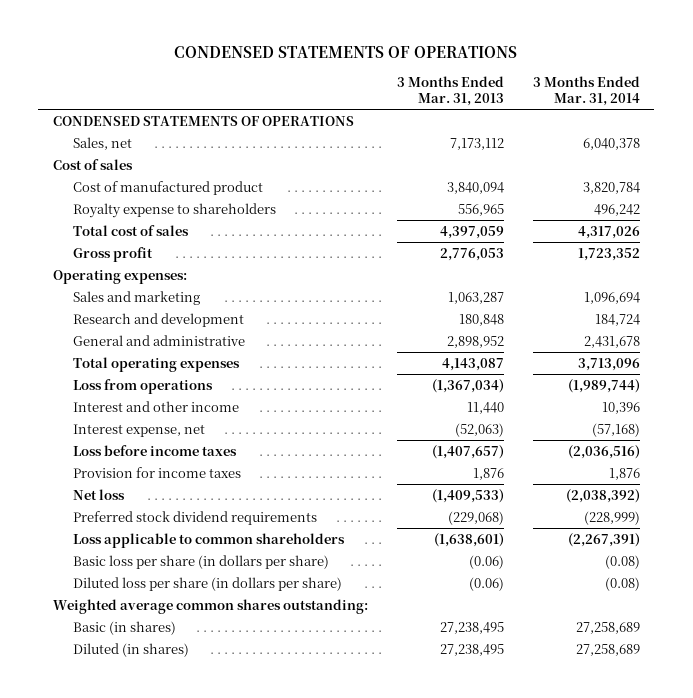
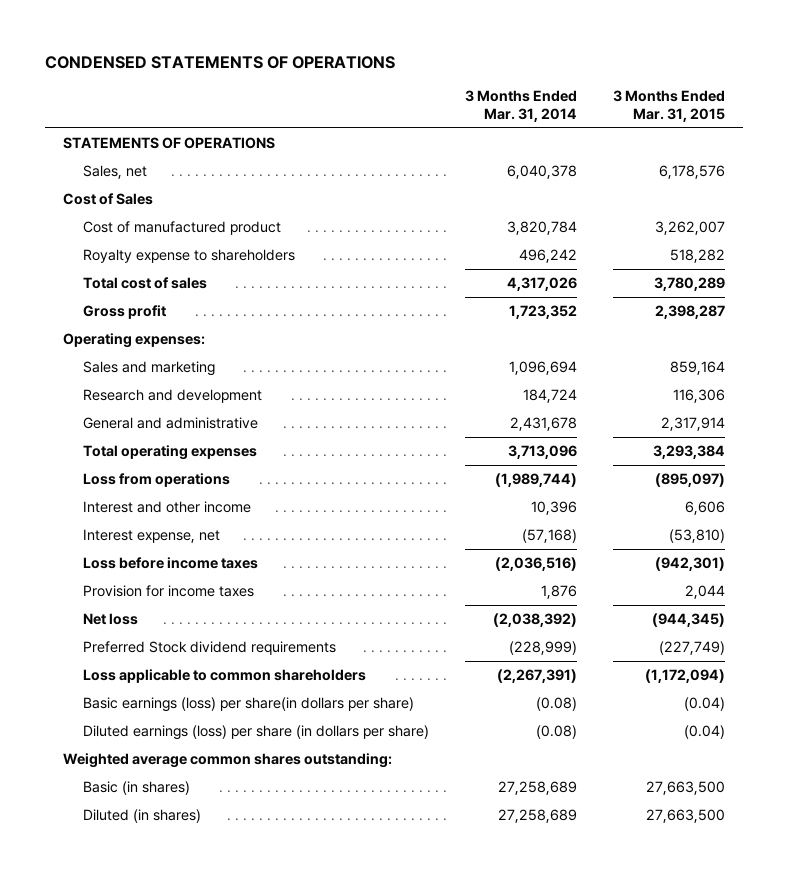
[396,75,504,107] 3 Months Ended Mar. 31, 2013 -> none
none -> [612,90,725,123] 3 Months Ended Mar. 31, 2015
[52,115,354,126] CONDENSED STATEMENTS OF OPERATIONS -> [63,137,276,150] STATEMENTS OF OPERATIONS
[52,158,133,170] Cost of sales -> [63,193,154,206] Cost of Sales
[73,510,318,525] Preferred stock dividend requirements -> [83,641,337,656] Preferred Stock dividend requirements
[73,554,330,569] Basic loss per share (in dollars per share) -> [83,697,415,713] Basic earnings (loss) per share(in dollars per share)
[73,576,343,591] Diluted loss per share (in dollars per share) -> [83,725,430,741] Diluted earnings (loss) per share (in dollars per share)

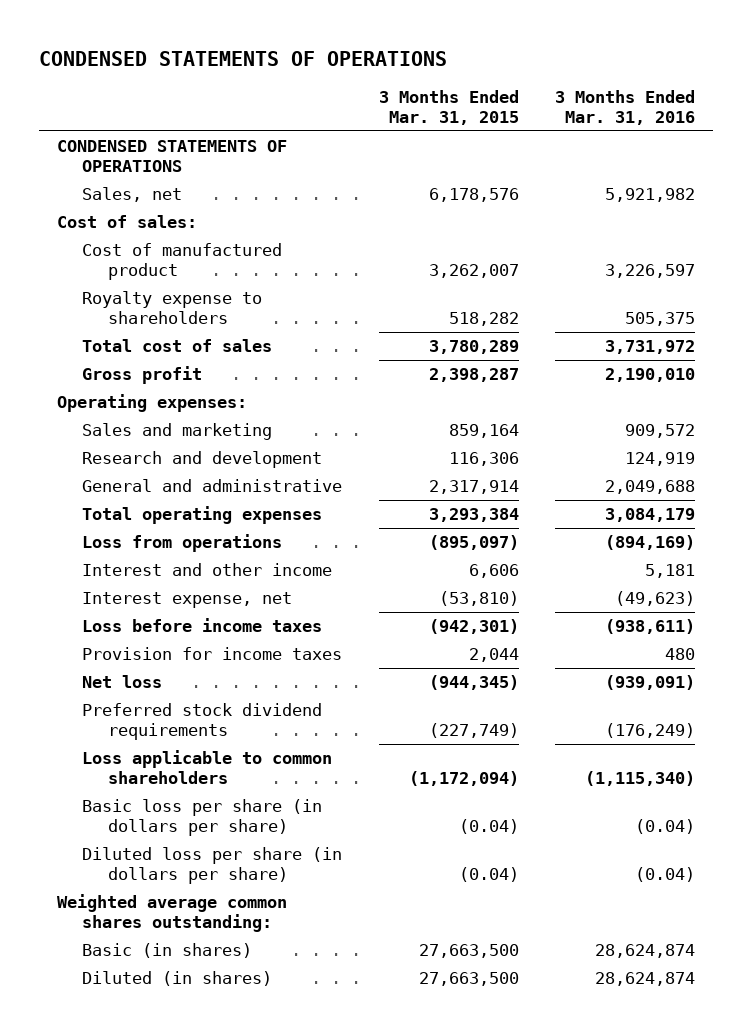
[465,90,578,123] 3 Months Ended Mar. 31, 2014 -> none
none -> [554,89,695,126] 3 Months Ended Mar. 31, 2016
[63,137,276,150] STATEMENTS OF OPERATIONS -> [57,139,288,173] CONDENSED STATEMENTS OF OPERATIONS
[63,193,154,206] Cost of Sales -> [57,214,198,228] Cost of sales:
[83,641,337,656] Preferred Stock dividend requirements -> [82,702,323,741] Preferred stock dividend requirements
[83,697,415,713] Basic earnings (loss) per share(in dollars per share) -> [82,798,323,837] Basic loss per share (in dollars per share)
[83,725,430,741] Diluted earnings (loss) per share (in dollars per share) -> [82,846,343,885] Diluted loss per share (in dollars per share)

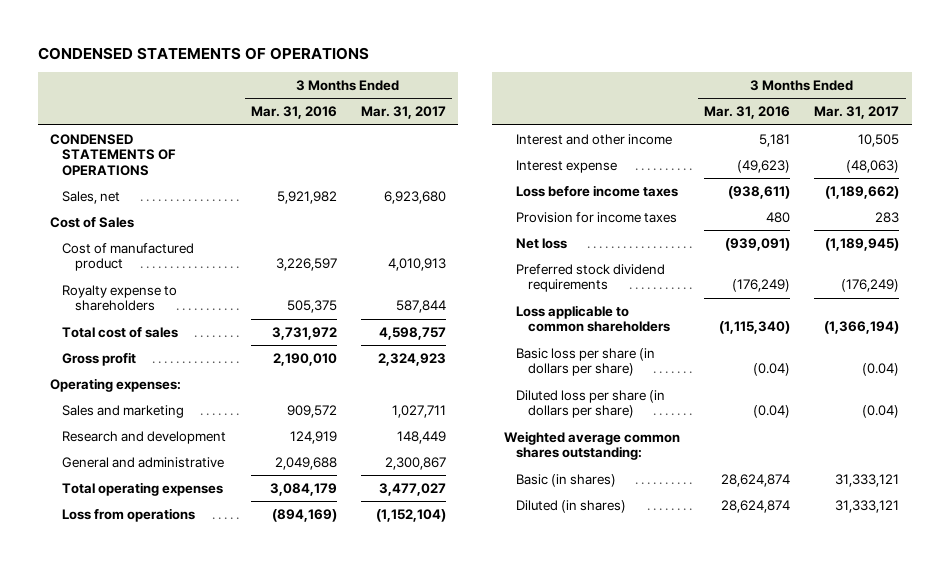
[378,89,519,126] 3 Months Ended Mar. 31, 2015 -> none
none -> [360,106,446,120] Mar. 31, 2017
[57,214,198,228] Cost of sales: -> [50,216,135,228] Cost of Sales
[82,591,293,608] Interest expense, net -> [515,159,617,173] Interest expense

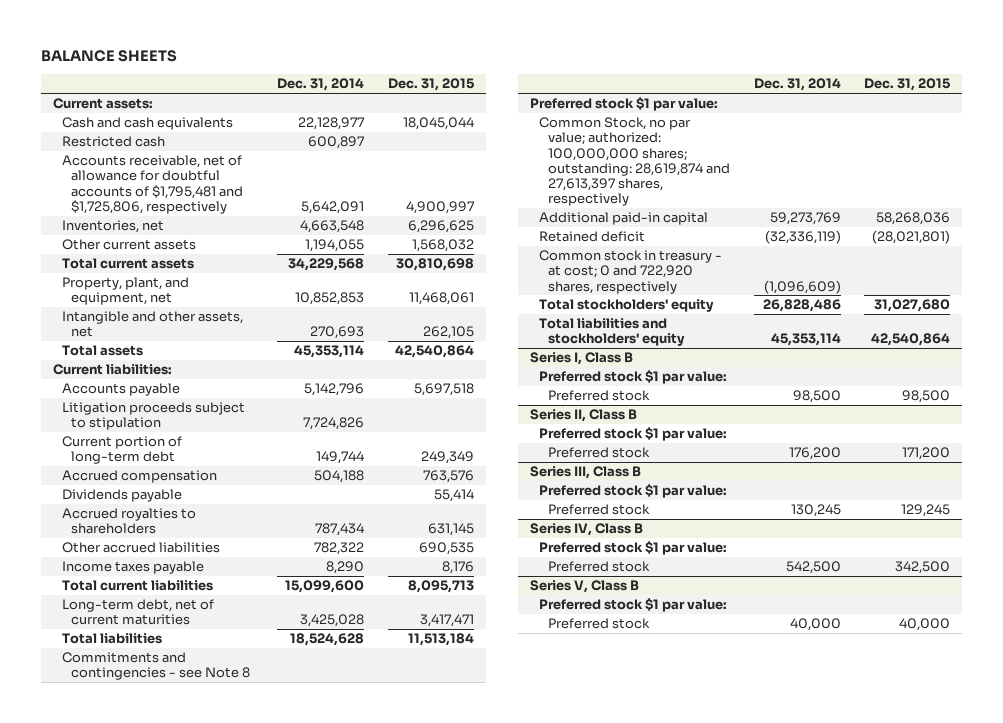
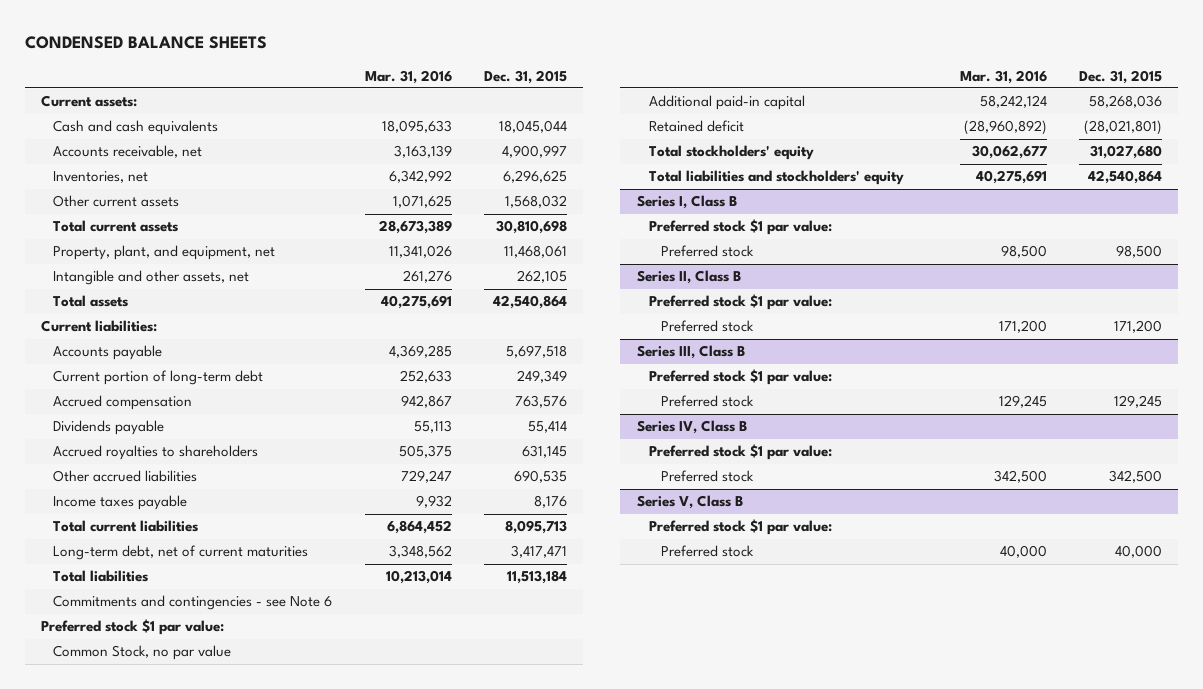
[41,50,178,63] BALANCE SHEETS -> [24,36,267,50] CONDENSED BALANCE SHEETS
[276,78,364,92] Dec. 31, 2014 -> none
none -> [364,69,452,84] Mar. 31, 2016
[62,136,166,148] Restricted cash -> none
[62,155,244,214] Accounts receivable, net of allowance for doubtful accounts of $1,795,481 and $1,725,806, respectively -> [53,145,203,159] Accounts receivable, net
[62,402,246,431] Litigation proceeds subject to stipulation -> none
[62,652,251,681] Commitments and contingencies - see Note 8 -> [53,595,333,611] Commitments and contingencies - see Note 6
[538,117,730,206] Common Stock, no par value; authorized: 100,000,000 shares; outstanding: 28,619,874 and 27,613,397 shares, respectively -> [53,645,232,661] Common Stock, no par value
[538,250,722,294] Common stock in treasury - at cost; 0 and 722,920 shares, respectively -> none

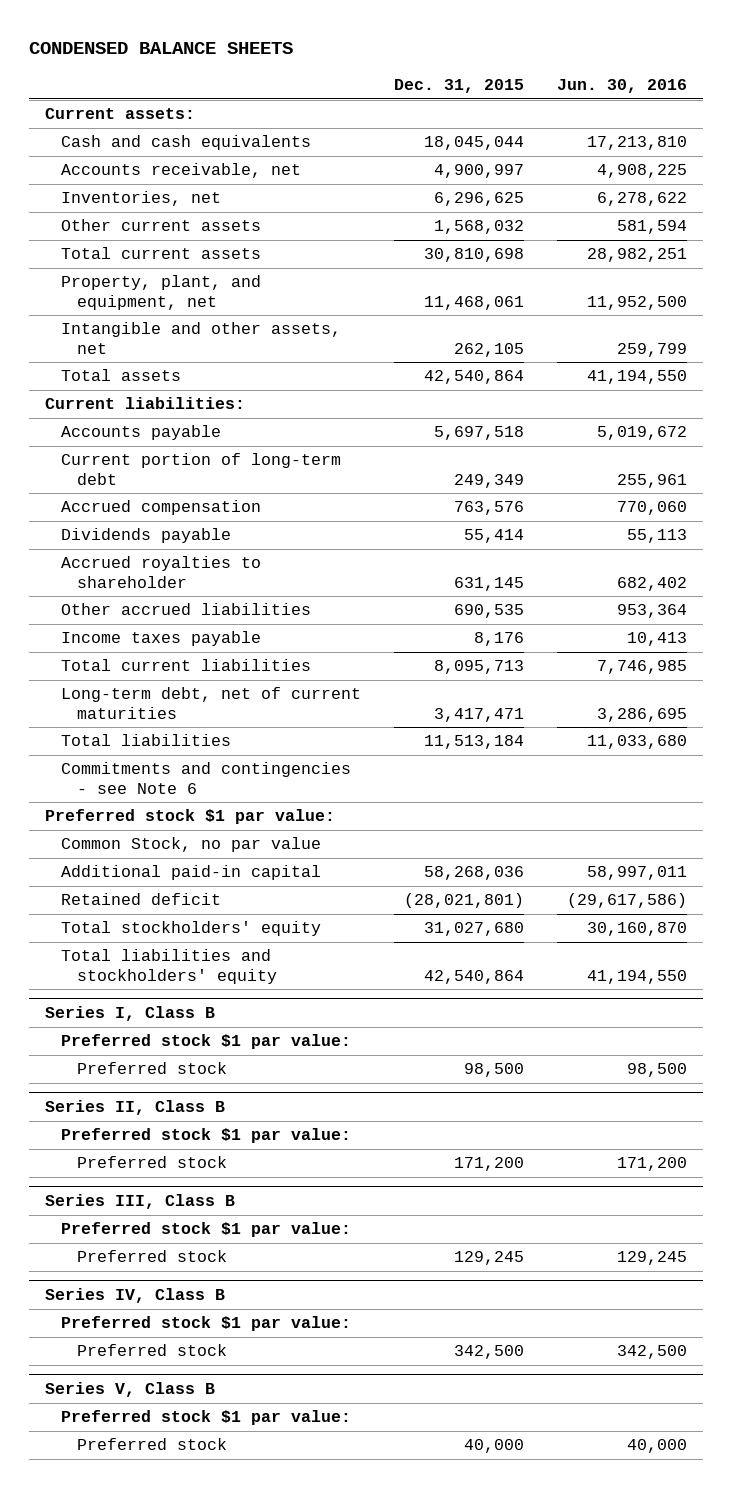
[364,69,452,84] Mar. 31, 2016 -> none
none -> [556,79,687,94] Jun. 30, 2016
[53,445,259,461] Accrued royalties to shareholders -> [61,556,262,588] Accrued royalties to shareholder

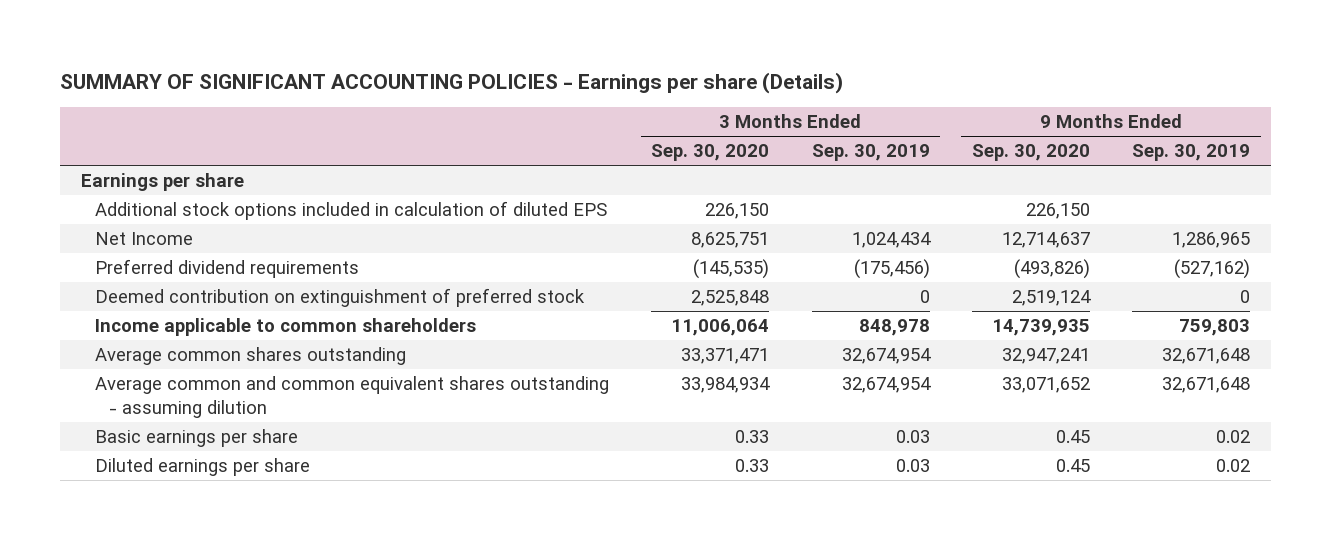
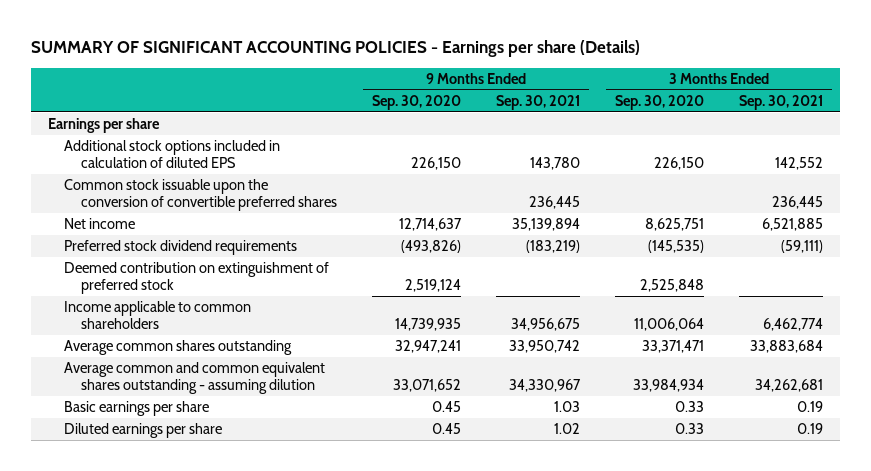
[811,144,930,162] Sep. 30, 2019 -> none
[1131,144,1250,162] Sep. 30, 2019 -> none
none -> [495,95,580,111] Sep. 30, 2021
none -> [738,95,823,111] Sep. 30, 2021
none -> [64,179,337,212] Common stock issuable upon the conversion of convertible preferred shares
[95,232,194,246] Net Income -> [64,218,136,230] Net income
[95,259,360,279] Preferred dividend requirements -> [64,240,298,256] Preferred stock dividend requirements

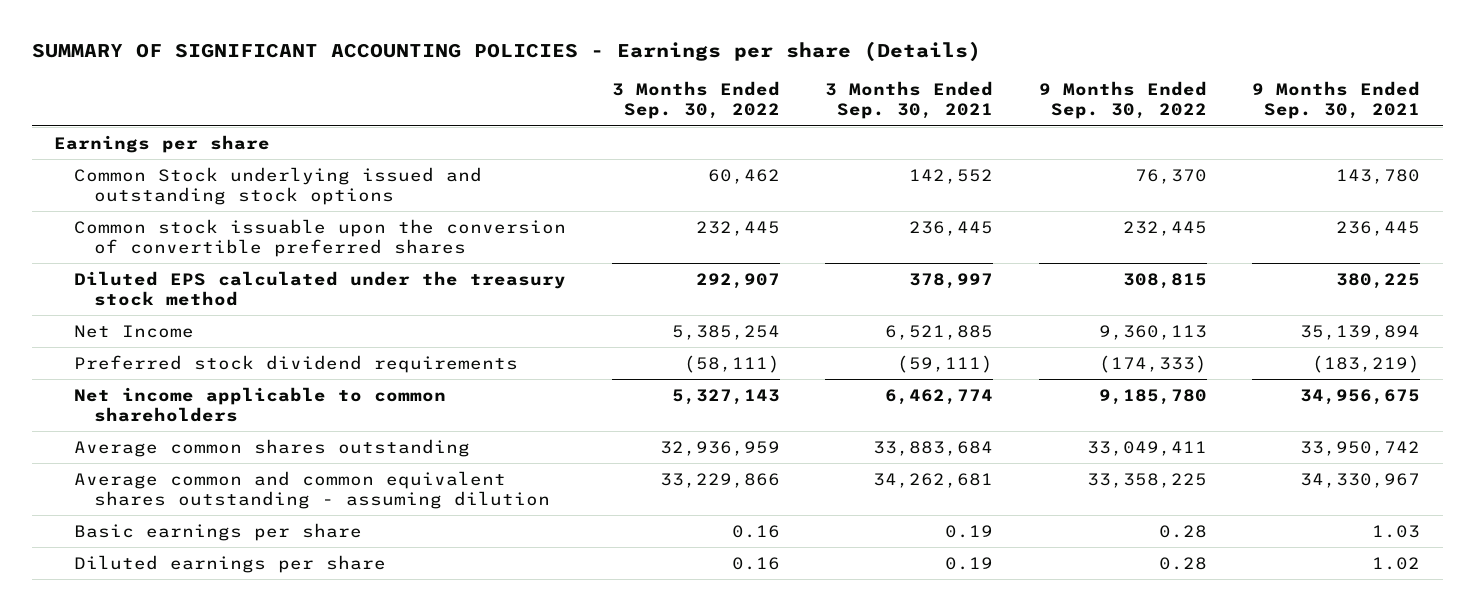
[371,95,461,111] Sep. 30, 2020 -> none
[614,95,704,111] Sep. 30, 2020 -> none
none -> [611,80,780,120] 3 Months Ended Sep. 30, 2022
none -> [1038,80,1207,120] 9 Months Ended Sep. 30, 2022
[64,140,281,169] Additional stock options included in calculation of diluted EPS -> [73,166,482,206] Common Stock underlying issued and outstanding stock options
none -> [73,270,566,307] Diluted EPS calculated under the treasury stock method
[64,218,136,230] Net income -> [73,324,194,338] Net Income
[64,262,330,295] Deemed contribution on extinguishment of preferred stock -> none
[64,301,252,330] Income applicable to common shareholders -> [73,386,446,423] Net income applicable to common shareholders

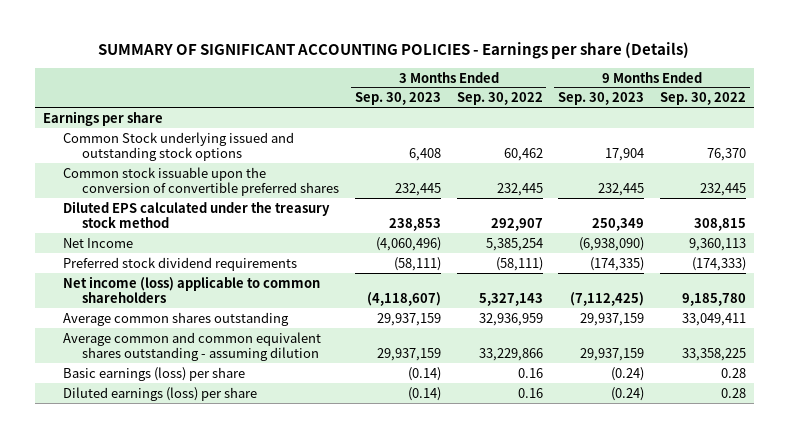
[825,80,994,120] 3 Months Ended Sep. 30, 2021 -> none
[1252,80,1421,120] 9 Months Ended Sep. 30, 2021 -> none
none -> [354,92,441,106] Sep. 30, 2023
none -> [558,92,645,106] Sep. 30, 2023
[73,386,446,423] Net income applicable to common shareholders -> [62,275,320,303] Net income (loss) applicable to common shareholders
[73,522,362,541] Basic earnings per share -> [62,366,245,381] Basic earnings (loss) per share
[73,554,386,573] Diluted earnings per share -> [62,386,257,401] Diluted earnings (loss) per share

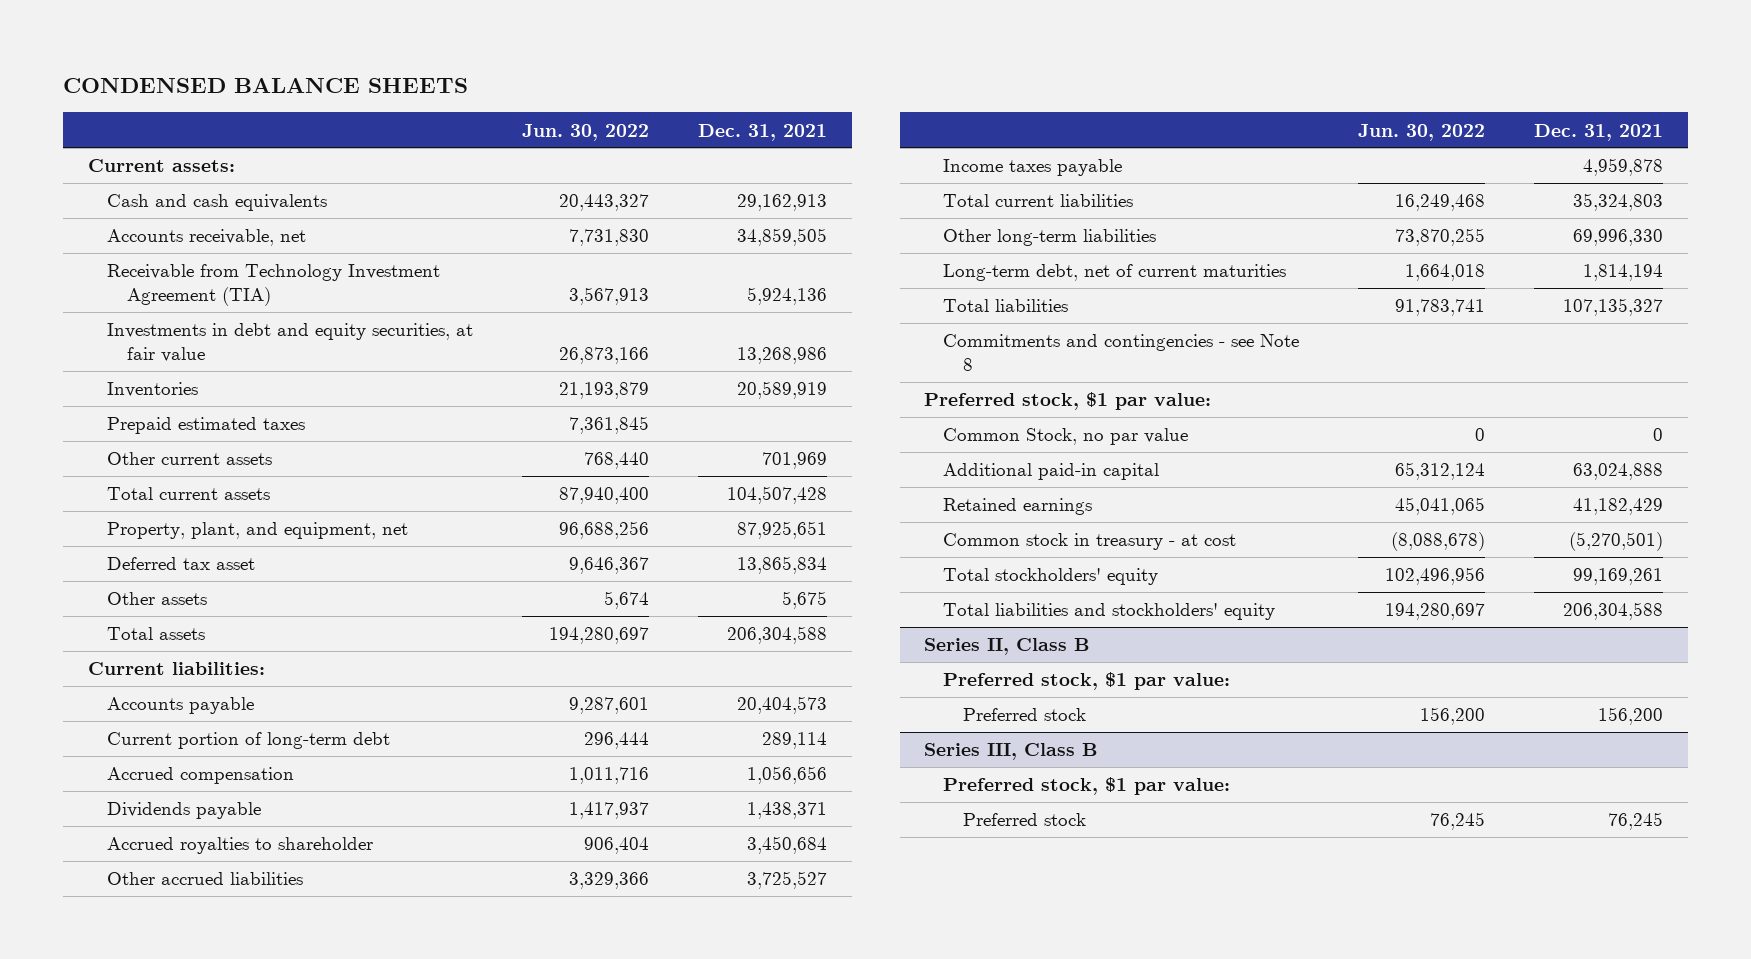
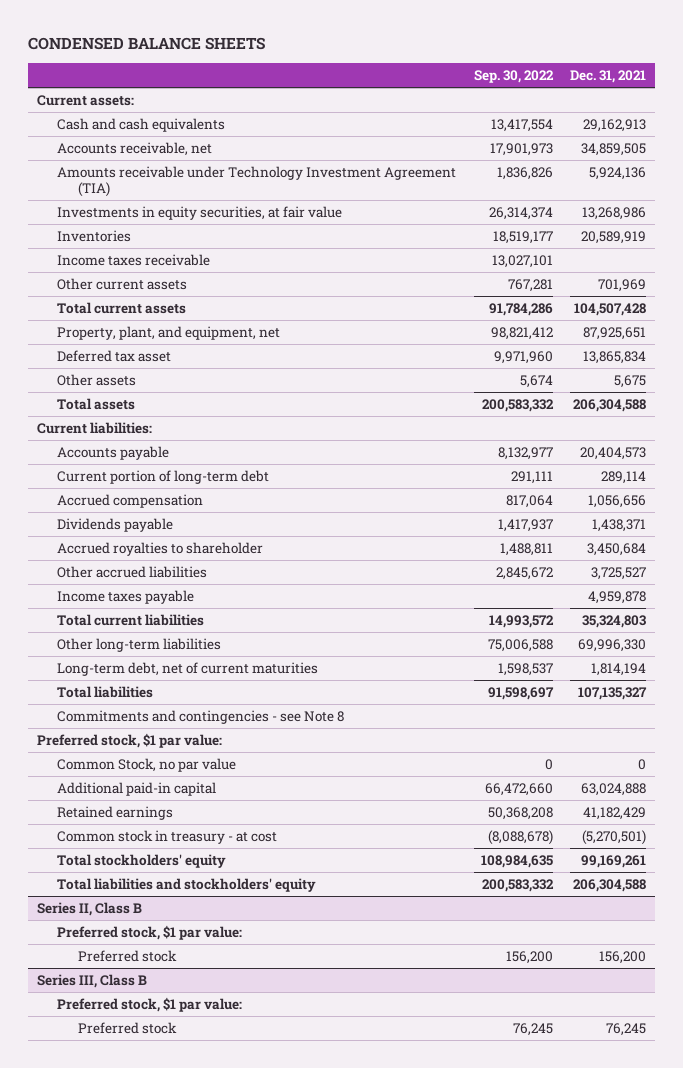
[522,123,650,141] Jun. 30, 2022 -> none
none -> [473,70,554,84] Sep. 30, 2022
[107,264,441,306] Receivable from Technology Investment Agreement (TIA) -> [57,165,457,197] Amounts receivable under Technology Investment Agreement (TIA)
[107,323,474,362] Investments in debt and equity securities, at fair value -> [57,205,343,220] Investments in equity securities, at fair value
[107,417,306,435] Prepaid estimated taxes -> none
none -> [57,253,211,266] Income taxes receivable

